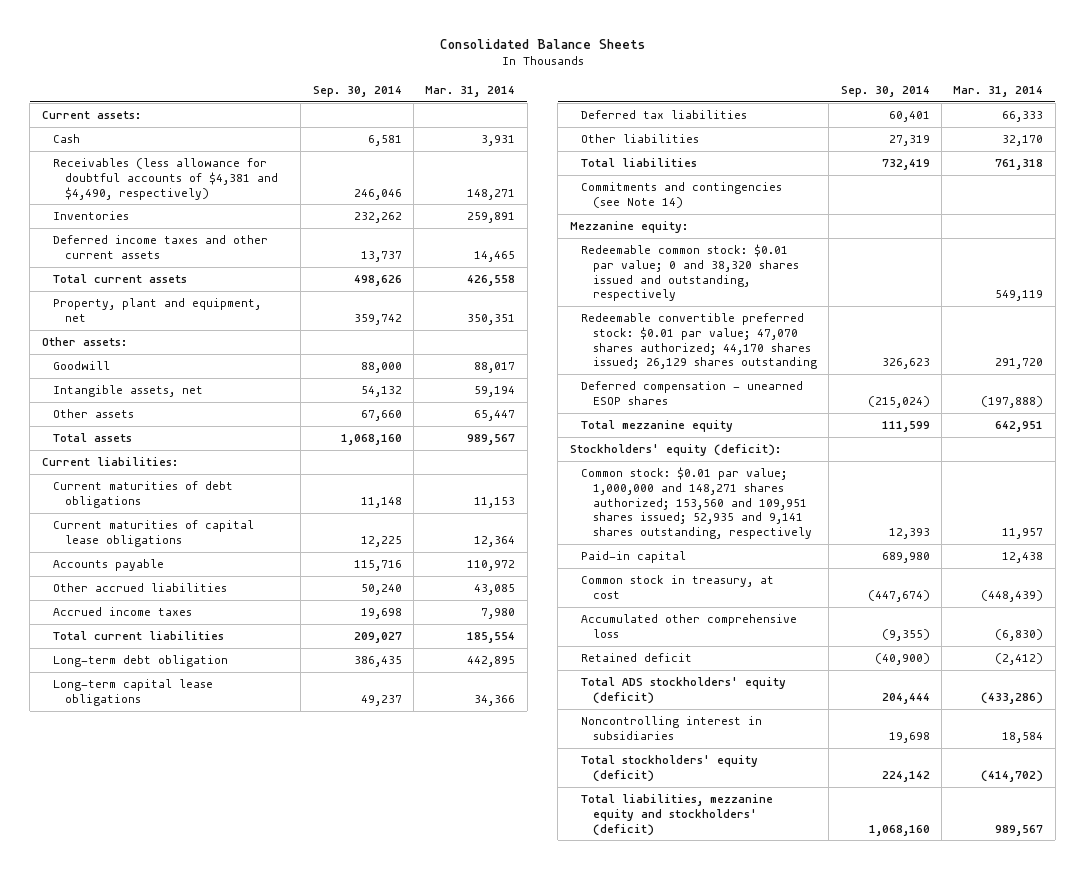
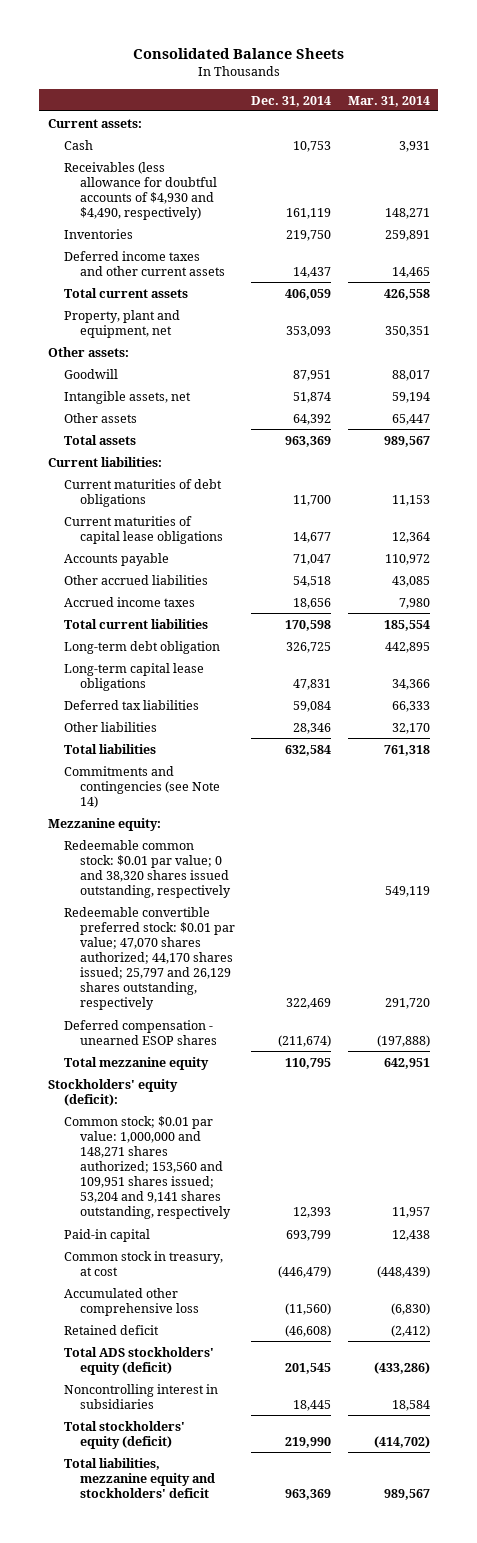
[312,86,402,98] Sep. 30, 2014 -> none
none -> [251,95,332,107] Dec. 31, 2014
[53,158,279,200] Receivables (less allowance for doubtful accounts of $4,381 and $4,490, respectively) -> [63,161,217,220] Receivables (less allowance for doubtful accounts of $4,930 and $4,490, respectively)
[581,244,799,302] Redeemable common stock: $0.01 par value; 0 and 38,320 shares issued and outstanding, respectively -> [63,839,231,898] Redeemable common stock: $0.01 par value; 0 and 38,320 shares issued outstanding, respectively
[581,313,817,370] Redeemable convertible preferred stock: $0.01 par value; 47,070 shares authorized; 44,170 shares issued; 26,129 shares outstanding -> [63,906,235,1011] Redeemable convertible preferred stock: $0.01 par value; 47,070 shares authorized; 44,170 shares issued; 25,797 and 26,129 shares outstanding, respectively
[581,467,812,539] Common stock: $0.01 par value; 1,000,000 and 148,271 shares authorized; 153,560 and 109,951 shares issued; 52,935 and 9,141 shares outstanding, respectively -> [63,1115,231,1220] Common stock; $0.01 par value: 1,000,000 and 148,271 shares authorized; 153,560 and 109,951 shares issued; 53,204 and 9,141 shares outstanding, respectively
[581,794,774,836] Total liabilities, mezzanine equity and stockholders' (deficit) -> [63,1457,215,1498] Total liabilities, mezzanine equity and stockholders' deficit

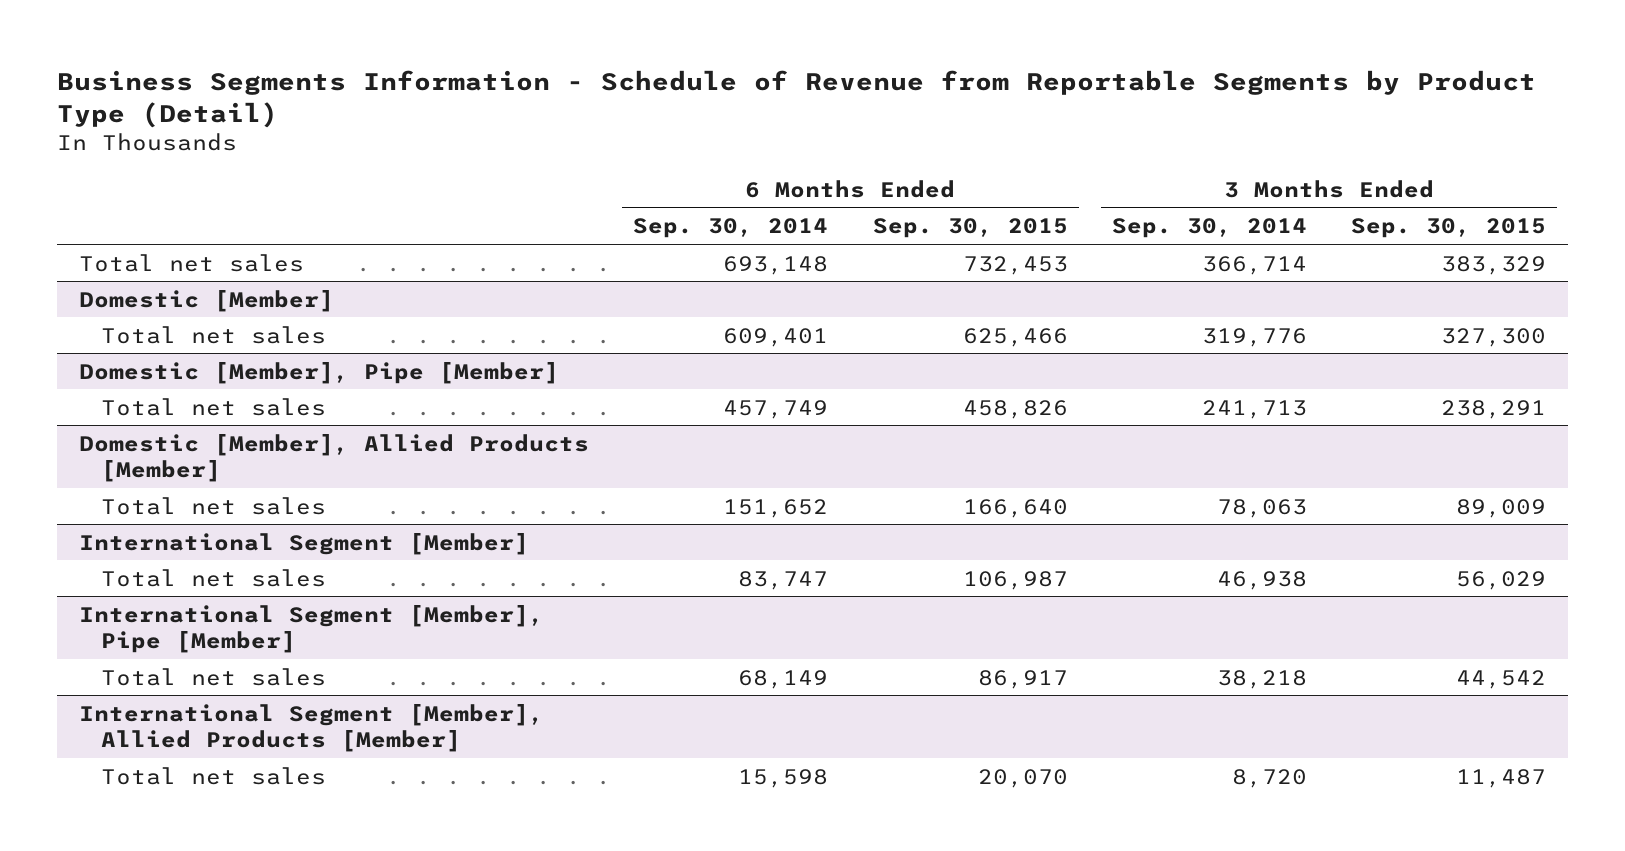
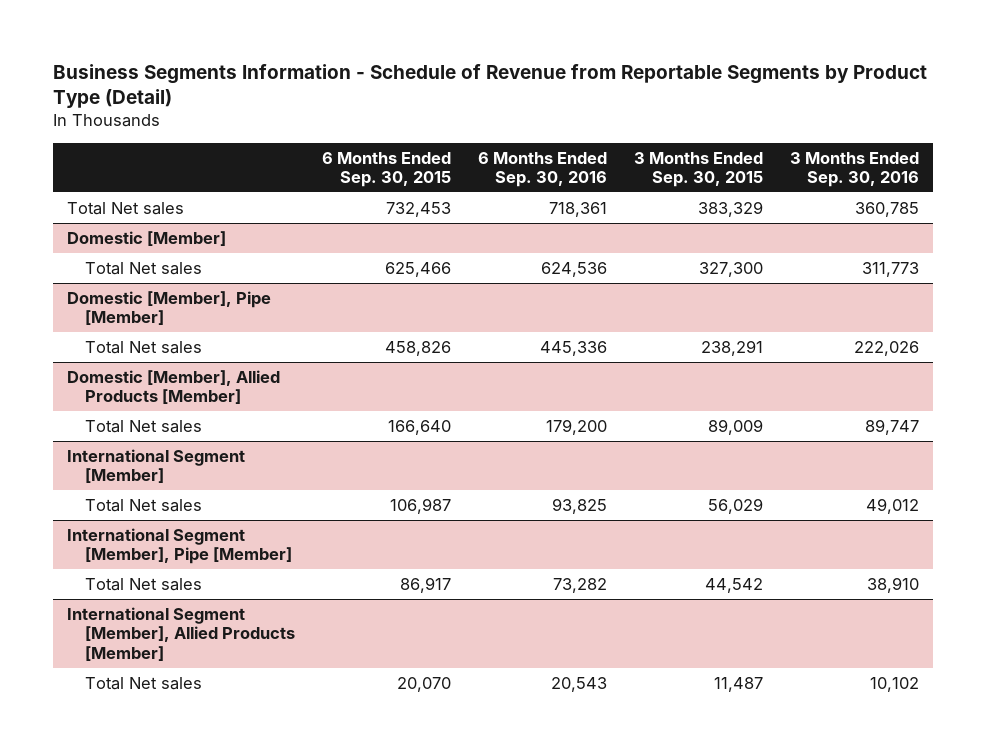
[633,218,829,239] Sep. 30, 2014 -> none
[1111,218,1307,239] Sep. 30, 2014 -> none
none -> [477,151,607,187] 6 Months Ended Sep. 30, 2016
none -> [790,151,920,187] 3 Months Ended Sep. 30, 2016
[79,253,305,272] Total net sales -> [66,201,184,215] Total Net sales
[101,325,327,344] Total net sales -> [84,261,202,275] Total Net sales
[101,397,327,416] Total net sales -> [84,340,202,354] Total Net sales
[101,496,327,515] Total net sales -> [84,419,202,433] Total Net sales
[101,568,327,587] Total net sales -> [84,498,202,512] Total Net sales
[101,667,327,686] Total net sales -> [84,577,202,591] Total Net sales
[101,766,327,785] Total net sales -> [84,676,202,690] Total Net sales

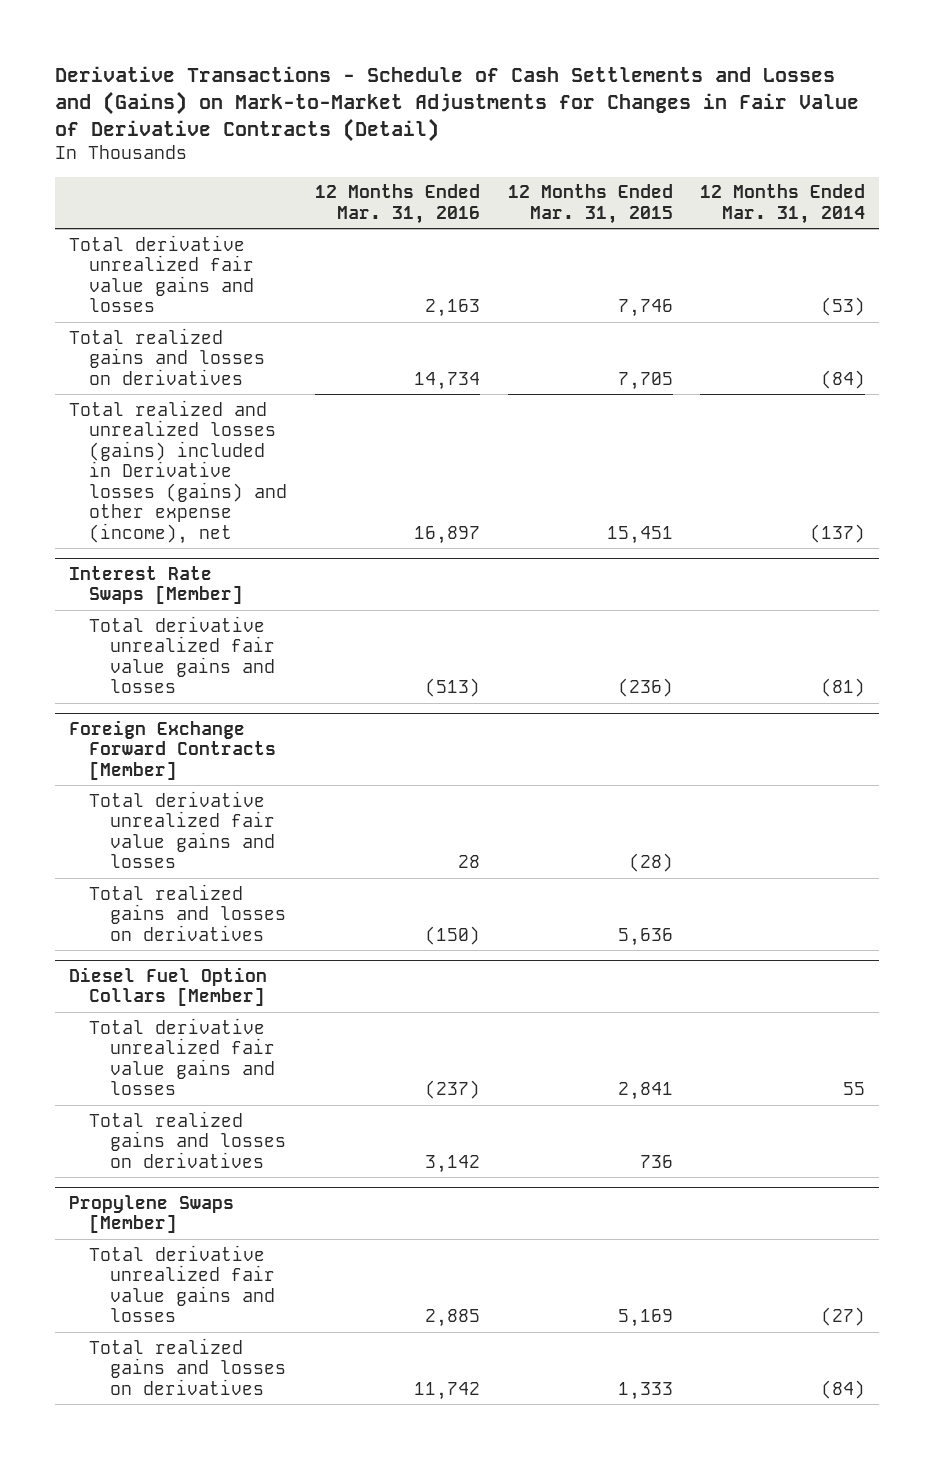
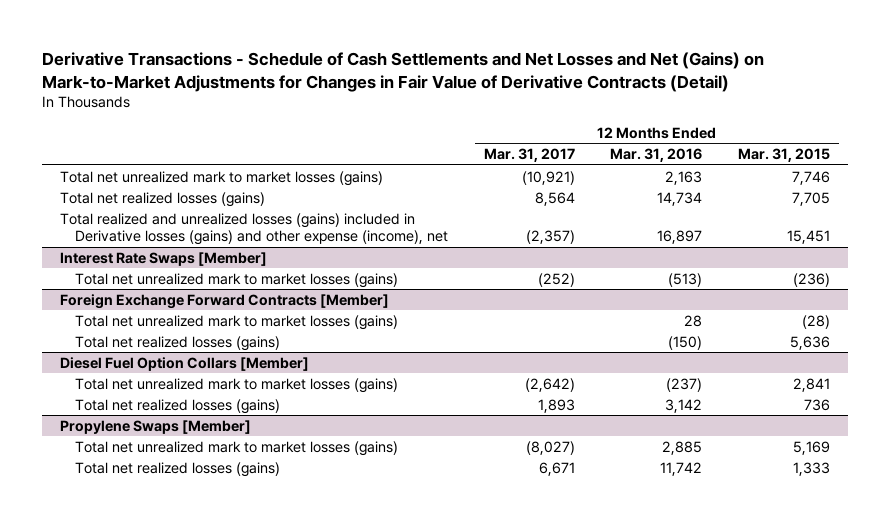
[54,65,859,142] Derivative Transactions - Schedule of Cash Settlements and Losses and (Gains) on Mark-to-Market Adjustments for Changes in Fair Value of Derivative Contracts (Detail) -> [42,51,765,92] Derivative Transactions - Schedule of Cash Settlements and Net Losses and Net (Gains) on Mark-to-Market Adjustments for Changes in Fair Value of Derivative Contracts (Detail)
[700,184,866,224] 12 Months Ended Mar. 31, 2014 -> none
none -> [483,148,575,163] Mar. 31, 2017
[68,234,255,313] Total derivative unrealized fair value gains and losses -> [59,170,383,186] Total net unrealized mark to market losses (gains)
[68,327,266,385] Total realized gains and losses on derivatives -> [59,191,265,207] Total net realized losses (gains)
[89,615,275,694] Total derivative unrealized fair value gains and losses -> [75,272,399,288] Total net unrealized mark to market losses (gains)
[89,790,275,869] Total derivative unrealized fair value gains and losses -> [75,314,399,330] Total net unrealized mark to market losses (gains)
[89,883,286,941] Total realized gains and losses on derivatives -> [75,335,281,351] Total net realized losses (gains)
[89,1017,275,1096] Total derivative unrealized fair value gains and losses -> [75,377,399,393] Total net unrealized mark to market losses (gains)
[89,1110,286,1168] Total realized gains and losses on derivatives -> [75,398,281,414] Total net realized losses (gains)
[89,1244,275,1323] Total derivative unrealized fair value gains and losses -> [75,440,399,456] Total net unrealized mark to market losses (gains)
[89,1337,286,1395] Total realized gains and losses on derivatives -> [75,461,281,477] Total net realized losses (gains)

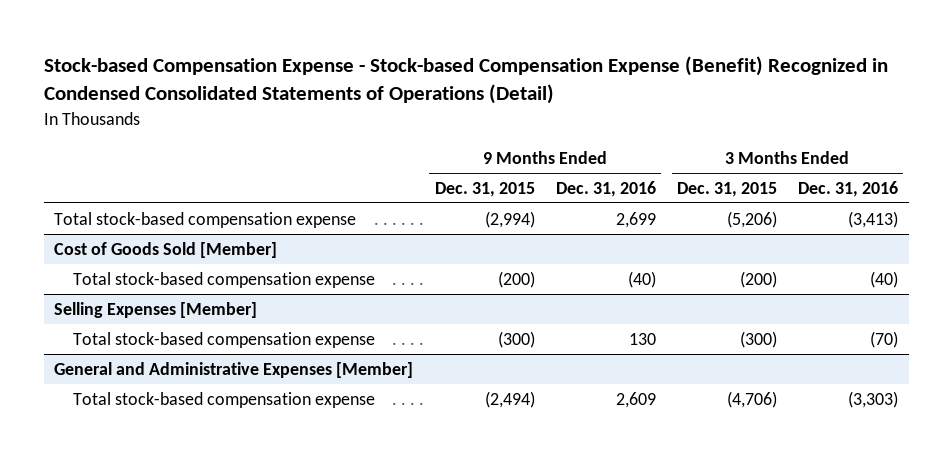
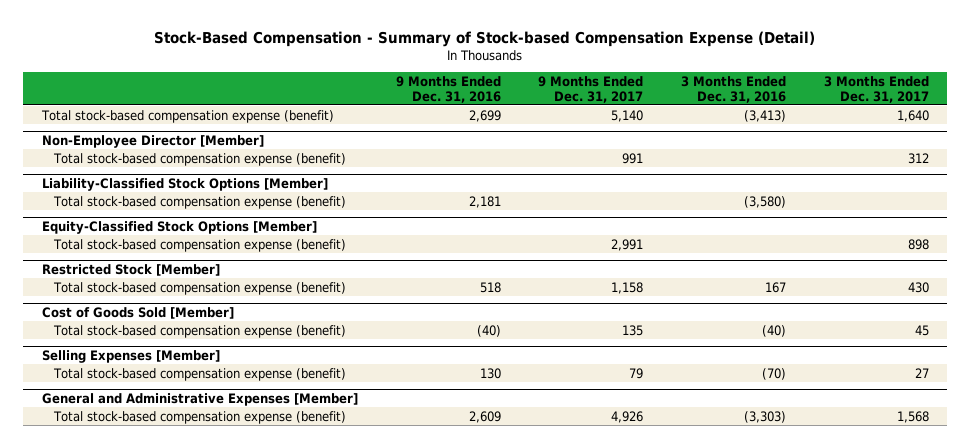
[43,56,888,105] Stock-based Compensation Expense - Stock-based Compensation Expense (Benefit) Recognized in Condensed Consolidated Statements of Operations (Detail) -> [154,30,816,47] Stock-Based Compensation - Summary of Stock-based Compensation Expense (Detail)
[434,181,535,197] Dec. 31, 2015 -> none
[676,181,777,197] Dec. 31, 2015 -> none
none -> [538,75,644,103] 9 Months Ended Dec. 31, 2017
none -> [823,75,929,103] 3 Months Ended Dec. 31, 2017
[54,211,357,228] Total stock-based compensation expense -> [40,109,334,123] Total stock-based compensation expense (benefit)
none -> [41,134,264,148] Non-Employee Director [Member]
none -> [53,152,347,166] Total stock-based compensation expense (benefit)
none -> [41,177,328,191] Liability-Classified Stock Options [Member]
none -> [53,195,347,209] Total stock-based compensation expense (benefit)
none -> [41,220,317,234] Equity-Classified Stock Options [Member]
none -> [53,238,347,252] Total stock-based compensation expense (benefit)
none -> [41,263,220,276] Restricted Stock [Member]
none -> [53,281,347,295] Total stock-based compensation expense (benefit)
[72,271,375,288] Total stock-based compensation expense -> [53,324,347,338] Total stock-based compensation expense (benefit)
[72,331,375,348] Total stock-based compensation expense -> [53,367,347,381] Total stock-based compensation expense (benefit)
[72,391,375,408] Total stock-based compensation expense -> [53,410,347,424] Total stock-based compensation expense (benefit)

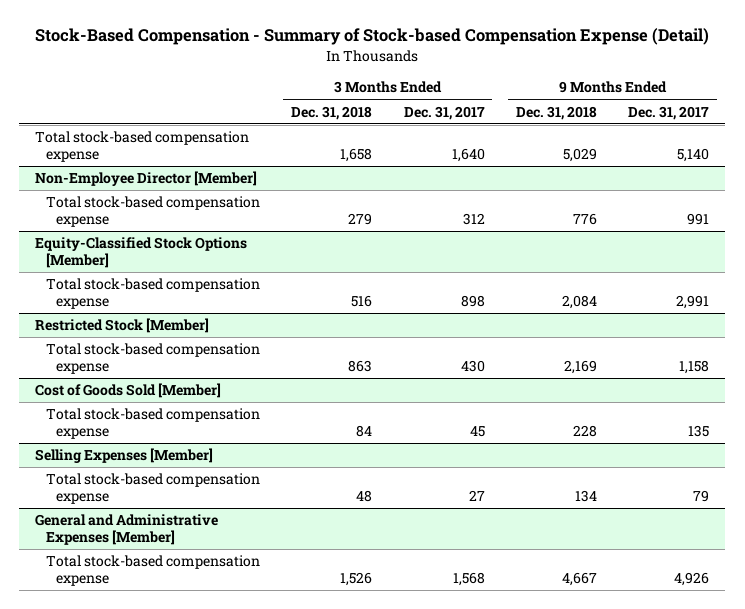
[395,75,501,103] 9 Months Ended Dec. 31, 2016 -> none
[680,75,786,103] 3 Months Ended Dec. 31, 2016 -> none
none -> [291,105,373,120] Dec. 31, 2018
none -> [516,105,598,120] Dec. 31, 2018
[40,109,334,123] Total stock-based compensation expense (benefit) -> [35,131,250,163] Total stock-based compensation expense
[41,177,328,191] Liability-Classified Stock Options [Member] -> none
[53,195,347,209] Total stock-based compensation expense (benefit) -> none
[53,152,347,166] Total stock-based compensation expense (benefit) -> [45,196,260,228] Total stock-based compensation expense
[53,238,347,252] Total stock-based compensation expense (benefit) -> [45,278,260,310] Total stock-based compensation expense
[53,281,347,295] Total stock-based compensation expense (benefit) -> [45,343,260,375] Total stock-based compensation expense
[53,324,347,338] Total stock-based compensation expense (benefit) -> [45,408,260,440] Total stock-based compensation expense
[53,367,347,381] Total stock-based compensation expense (benefit) -> [45,473,260,505] Total stock-based compensation expense
[53,410,347,424] Total stock-based compensation expense (benefit) -> [45,555,260,587] Total stock-based compensation expense

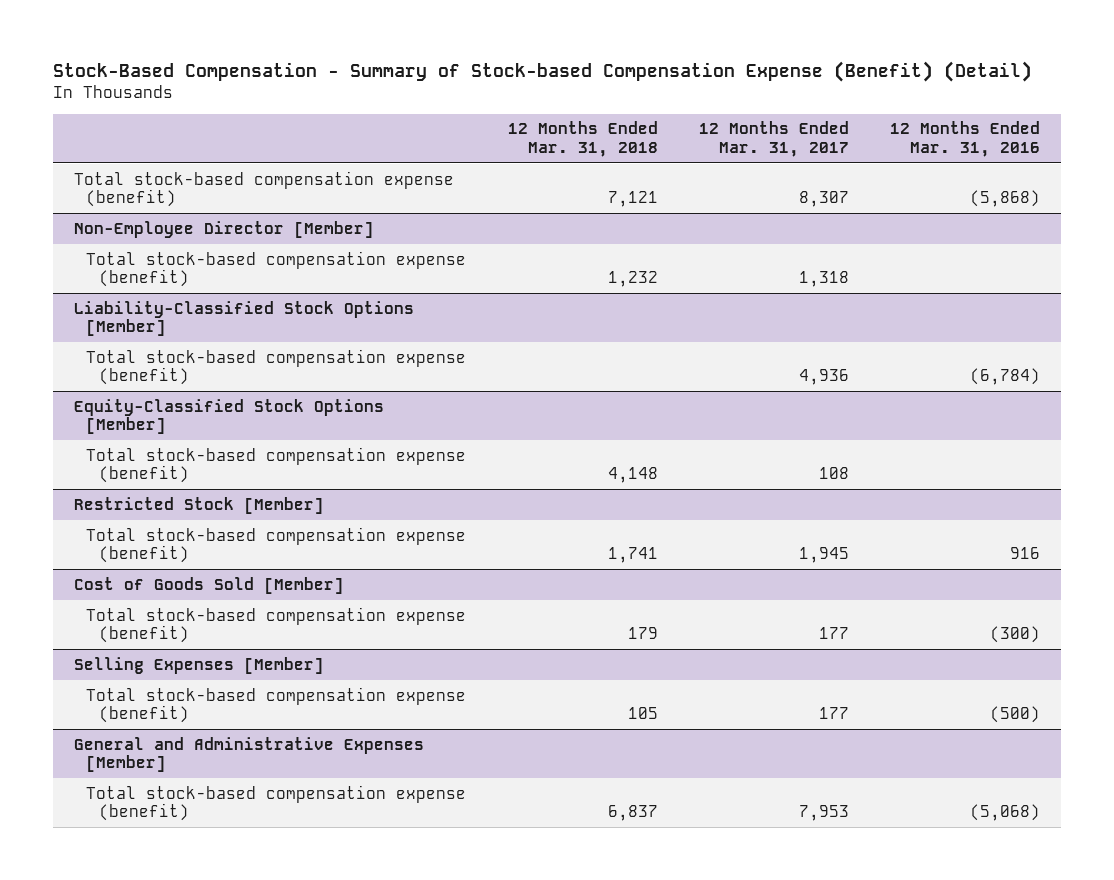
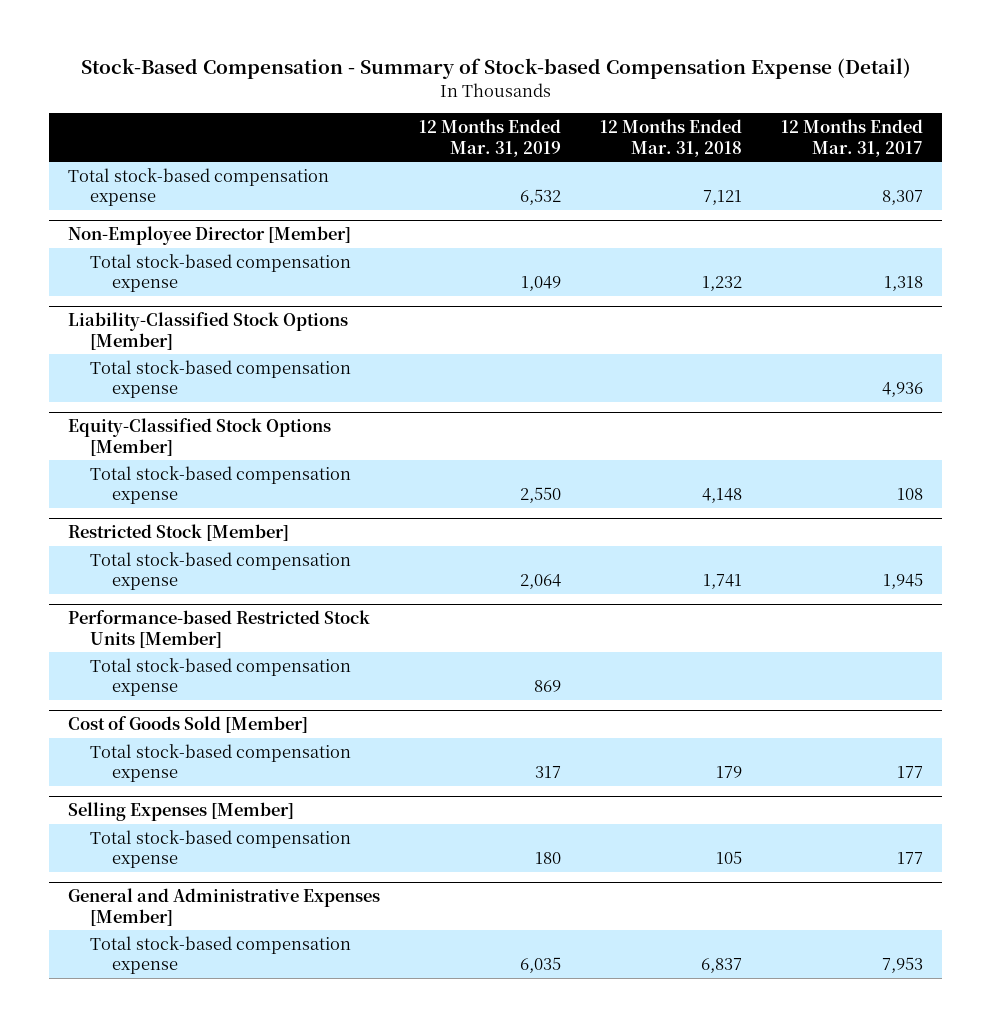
[53,61,1033,83] Stock-Based Compensation - Summary of Stock-based Compensation Expense (Benefit) (Detail) -> [80,58,911,80] Stock-Based Compensation - Summary of Stock-based Compensation Expense (Detail)
[890,121,1041,157] 12 Months Ended Mar. 31, 2016 -> none
none -> [419,119,562,157] 12 Months Ended Mar. 31, 2019
[74,170,455,207] Total stock-based compensation expense (benefit) -> [68,167,330,207] Total stock-based compensation expense
[86,250,467,287] Total stock-based compensation expense (benefit) -> [90,253,352,293] Total stock-based compensation expense
[86,348,467,385] Total stock-based compensation expense (benefit) -> [90,359,352,399] Total stock-based compensation expense
[86,446,467,483] Total stock-based compensation expense (benefit) -> [90,465,352,505] Total stock-based compensation expense
[86,526,467,563] Total stock-based compensation expense (benefit) -> [90,551,352,591] Total stock-based compensation expense
none -> [68,610,371,648] Performance-based Restricted Stock Units [Member]
none -> [90,657,352,697] Total stock-based compensation expense
[86,606,467,643] Total stock-based compensation expense (benefit) -> [90,743,352,783] Total stock-based compensation expense
[86,686,467,723] Total stock-based compensation expense (benefit) -> [90,829,352,869] Total stock-based compensation expense
[86,784,467,821] Total stock-based compensation expense (benefit) -> [90,935,352,975] Total stock-based compensation expense

